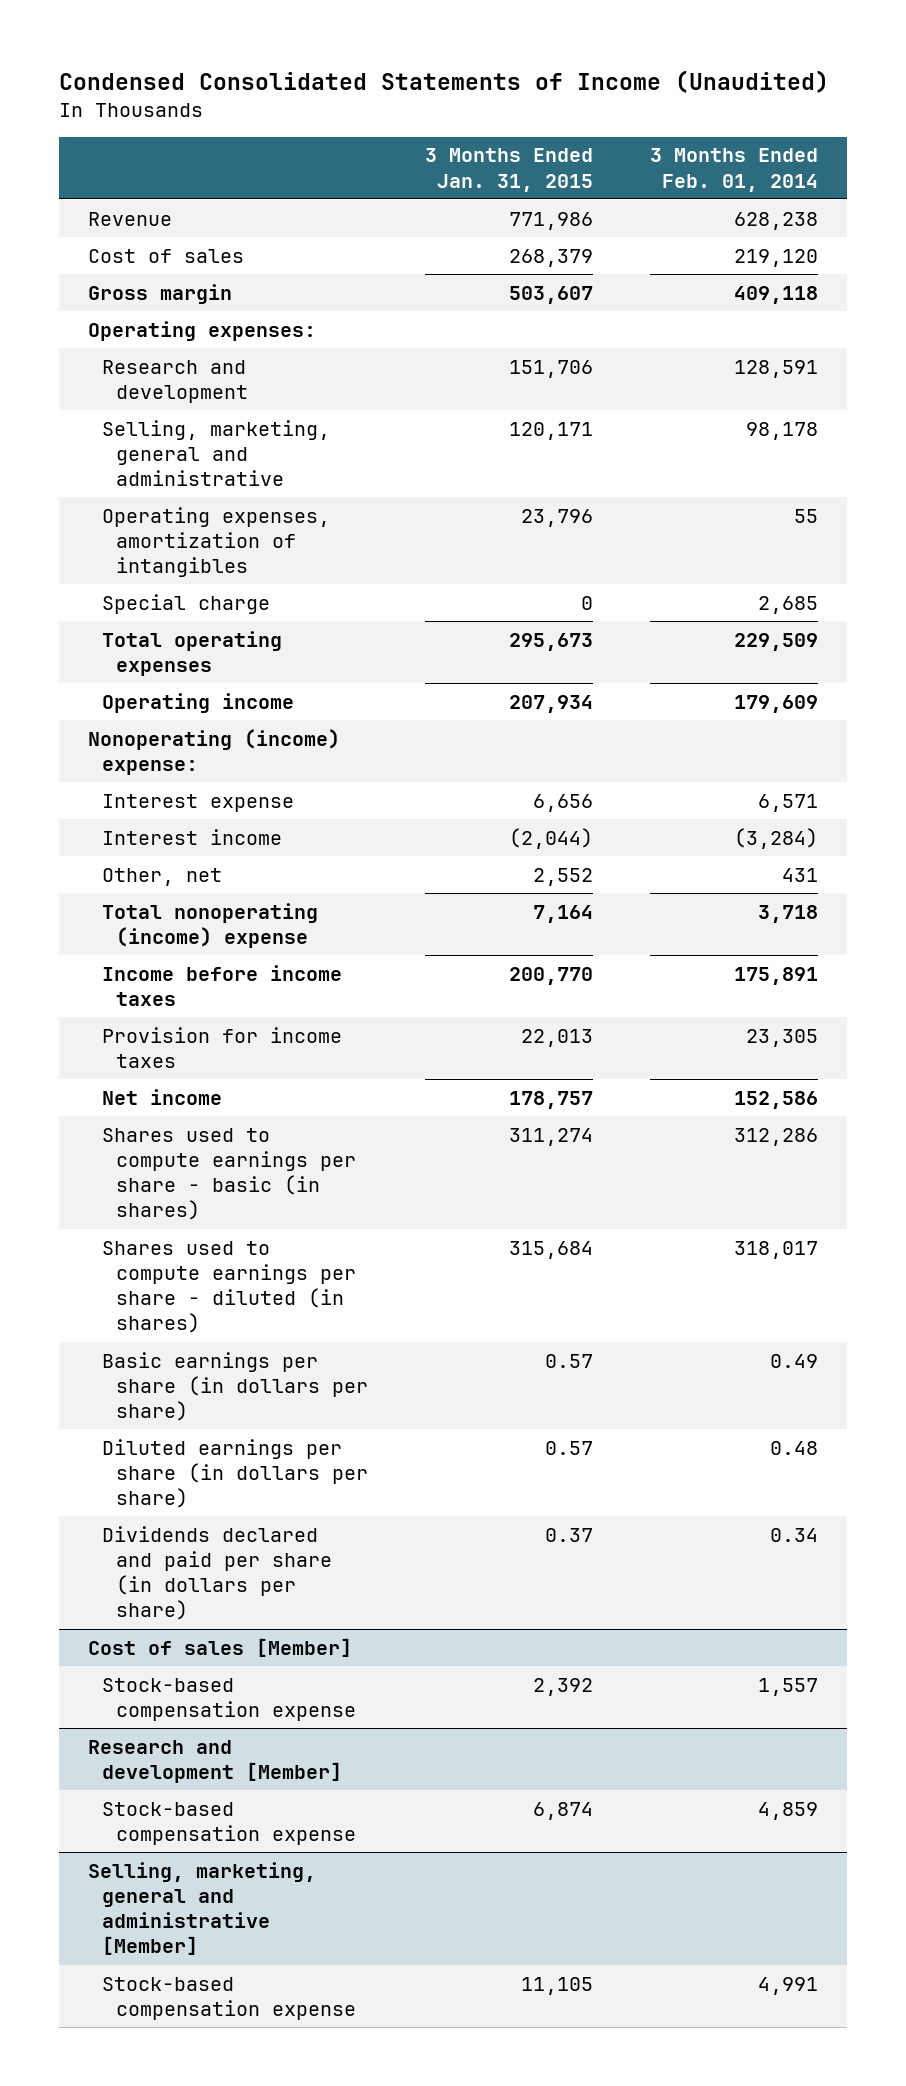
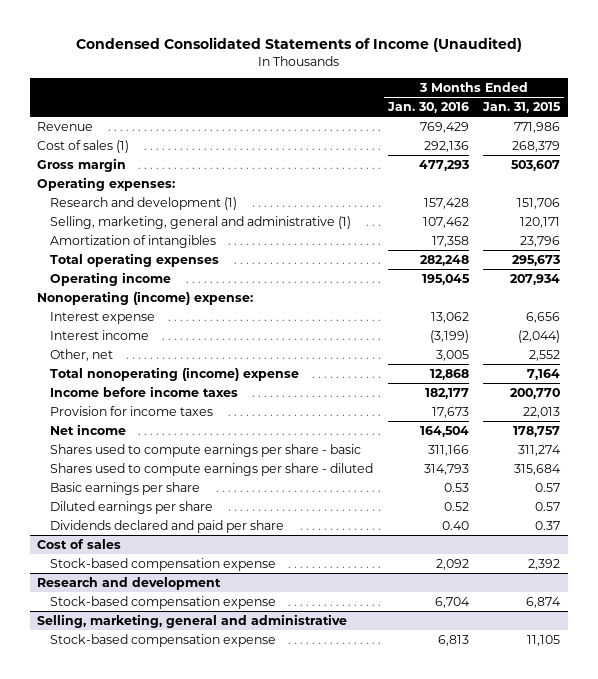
[650,148,819,192] 3 Months Ended Feb. 01, 2014 -> none
none -> [386,102,469,114] Jan. 30, 2016
[87,248,244,263] Cost of sales -> [37,139,130,153] Cost of sales (1)
[101,593,270,614] Special charge -> none
[101,359,249,403] Research and development -> [50,196,238,210] Research and development (1)
[101,419,330,487] Selling, marketing, general and administrative -> [50,215,352,229] Selling, marketing, general and administrative (1)
[101,506,330,578] Operating expenses, amortization of intangibles -> [50,234,217,248] Amortization of intangibles
[101,1127,357,1221] Shares used to compute earnings per share - basic (in shares) -> [50,443,362,457] Shares used to compute earnings per share - basic
[101,1240,357,1334] Shares used to compute earnings per share - diluted (in shares) -> [50,462,374,476] Shares used to compute earnings per share - diluted
[101,1351,369,1422] Basic earnings per share (in dollars per share) -> [50,481,201,495] Basic earnings per share
[101,1438,369,1509] Diluted earnings per share (in dollars per share) -> [50,500,214,514] Diluted earnings per share
[101,1525,333,1621] Dividends declared and paid per share (in dollars per share) -> [50,519,285,533] Dividends declared and paid per share
[87,1637,352,1657] Cost of sales [Member] -> [37,538,122,549] Cost of sales
[87,1739,342,1783] Research and development [Member] -> [37,576,222,590] Research and development
[87,1861,316,1956] Selling, marketing, general and administrative [Member] -> [37,613,348,628] Selling, marketing, general and administrative

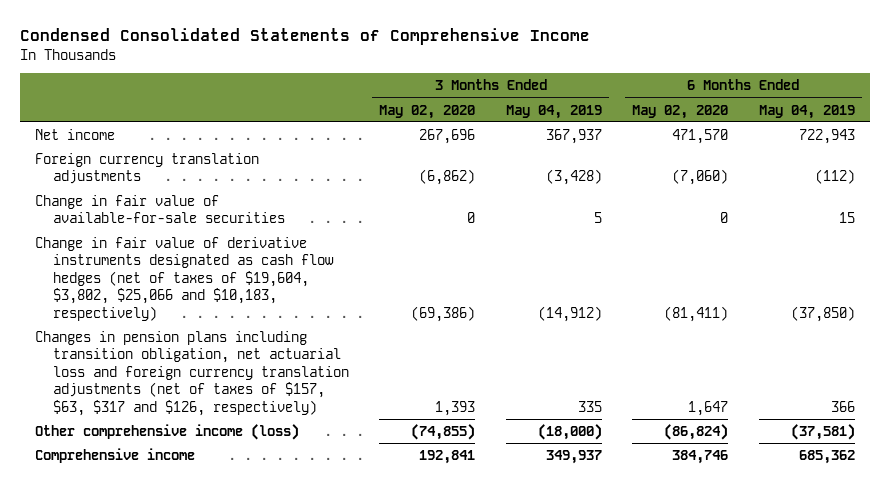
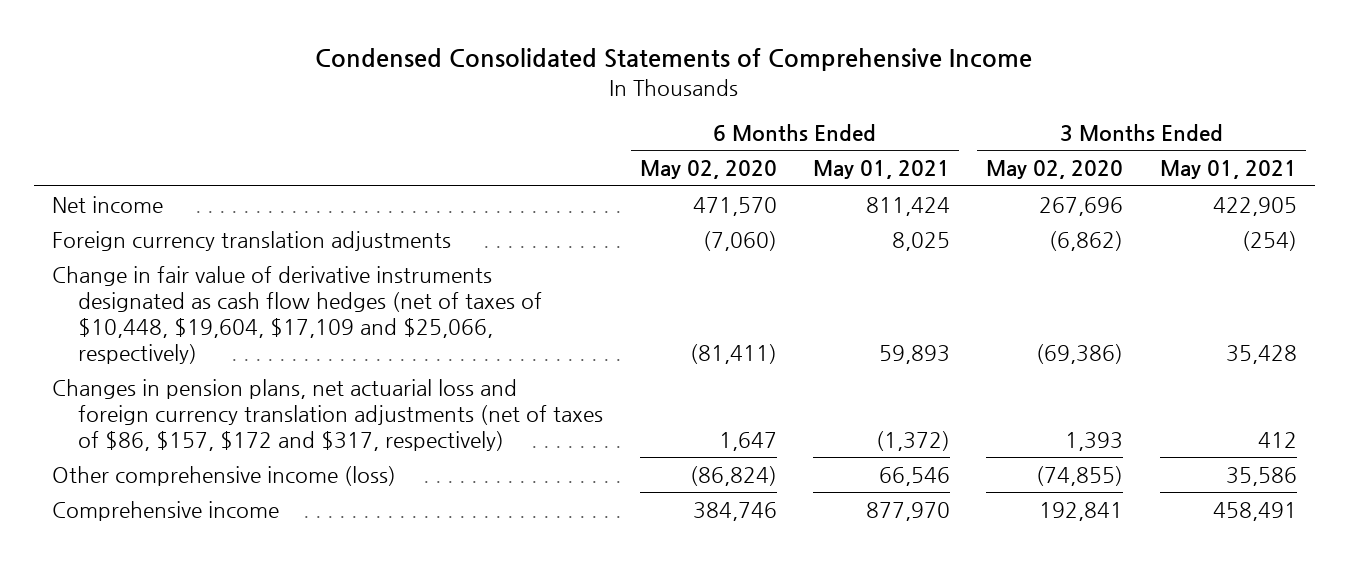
[505,104,602,119] May 04, 2019 -> none
[758,104,855,119] May 04, 2019 -> none
none -> [812,160,950,180] May 01, 2021
none -> [1159,160,1297,180] May 01, 2021
[35,194,285,224] Change in fair value of available-for-sale securities -> none
[35,236,334,321] Change in fair value of derivative instruments designated as cash flow hedges (net of taxes of $19,604, $3,802, $25,066 and $10,183, respectively) -> [51,265,543,364] Change in fair value of derivative instruments designated as cash flow hedges (net of taxes of $10,448, $19,604, $17,109 and $25,066, respectively)
[35,330,349,416] Changes in pension plans including transition obligation, net actuarial loss and foreign currency translation adjustments (net of taxes of $157, $63, $317 and $126, respectively) -> [51,378,604,451] Changes in pension plans, net actuarial loss and foreign currency translation adjustments (net of taxes of $86, $157, $172 and $317, respectively)

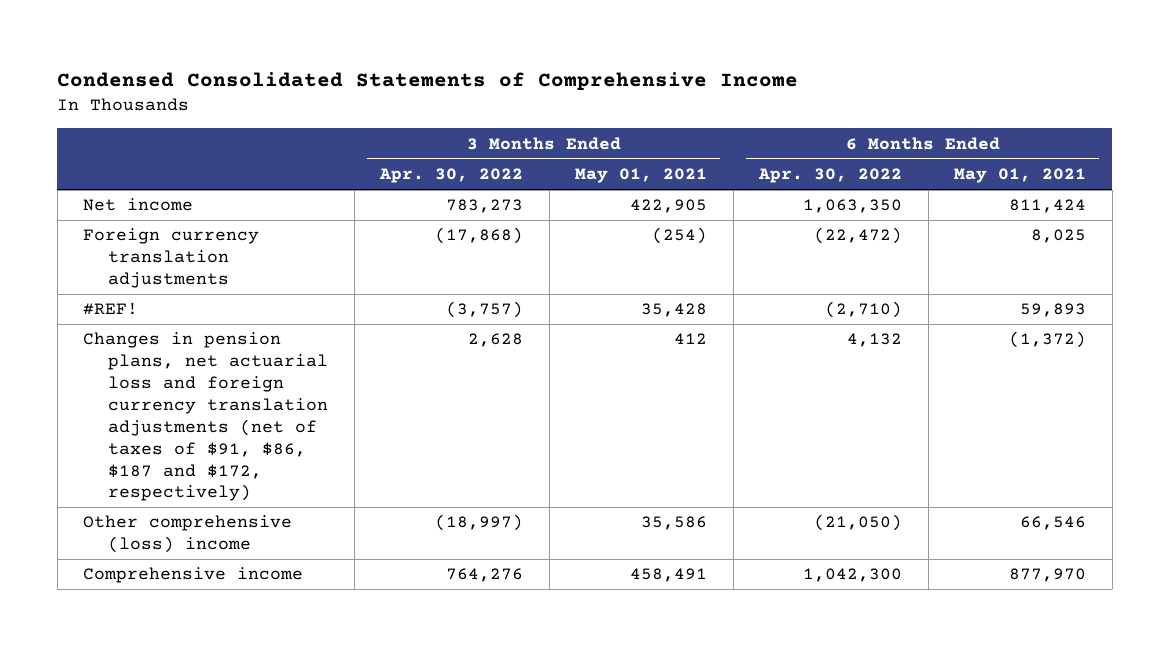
[639,160,777,180] May 02, 2020 -> none
[986,160,1124,180] May 02, 2020 -> none
none -> [379,168,524,184] Apr. 30, 2022
none -> [758,168,903,184] Apr. 30, 2022
[51,265,543,364] Change in fair value of derivative instruments designated as cash flow hedges (net of taxes of $10,448, $19,604, $17,109 and $25,066, respectively) -> [83,302,139,316] #REF!
[51,378,604,451] Changes in pension plans, net actuarial loss and foreign currency translation adjustments (net of taxes of $86, $157, $172 and $317, respectively) -> [83,332,329,502] Changes in pension plans, net actuarial loss and foreign currency translation adjustments (net of taxes of $91, $86, $187 and $172, respectively)
[51,465,396,486] Other comprehensive income (loss) -> [83,515,293,554] Other comprehensive (loss) income

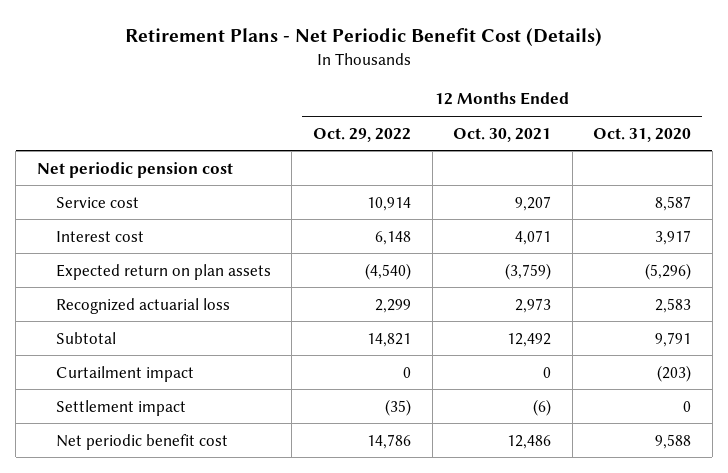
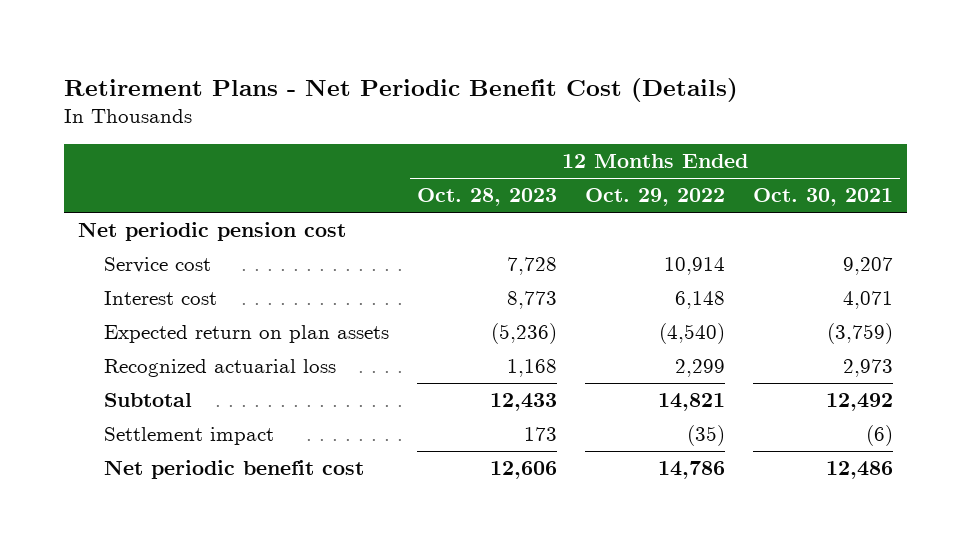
[593,127,692,142] Oct. 31, 2020 -> none
none -> [416,188,557,207] Oct. 28, 2023
[55,365,194,382] Curtailment impact -> none

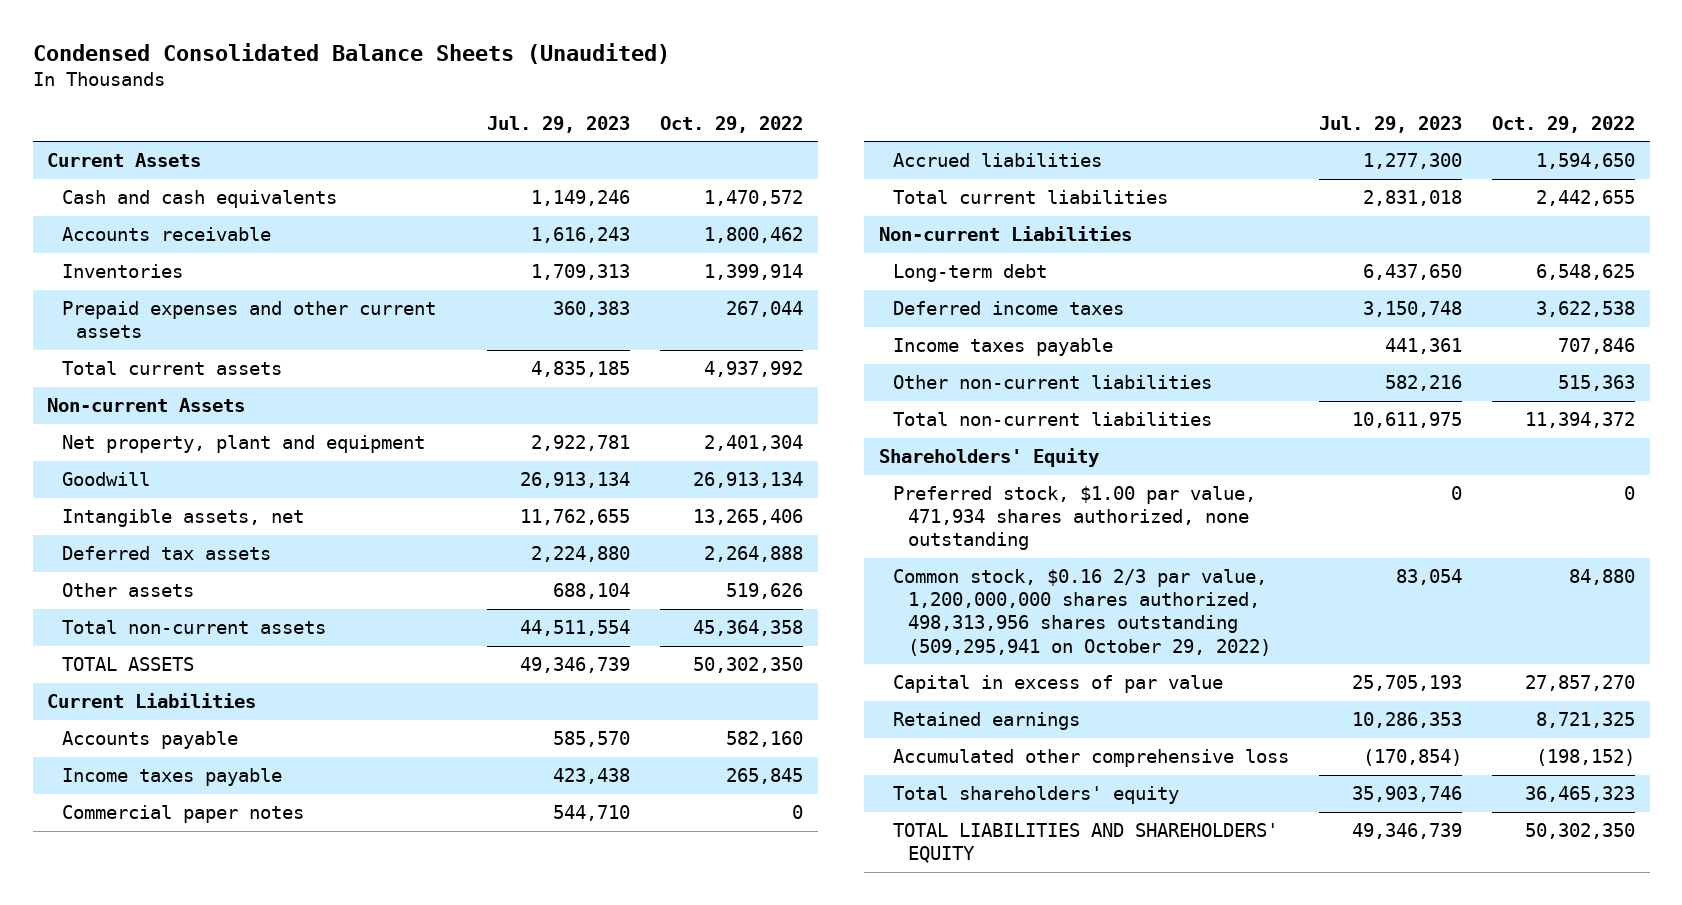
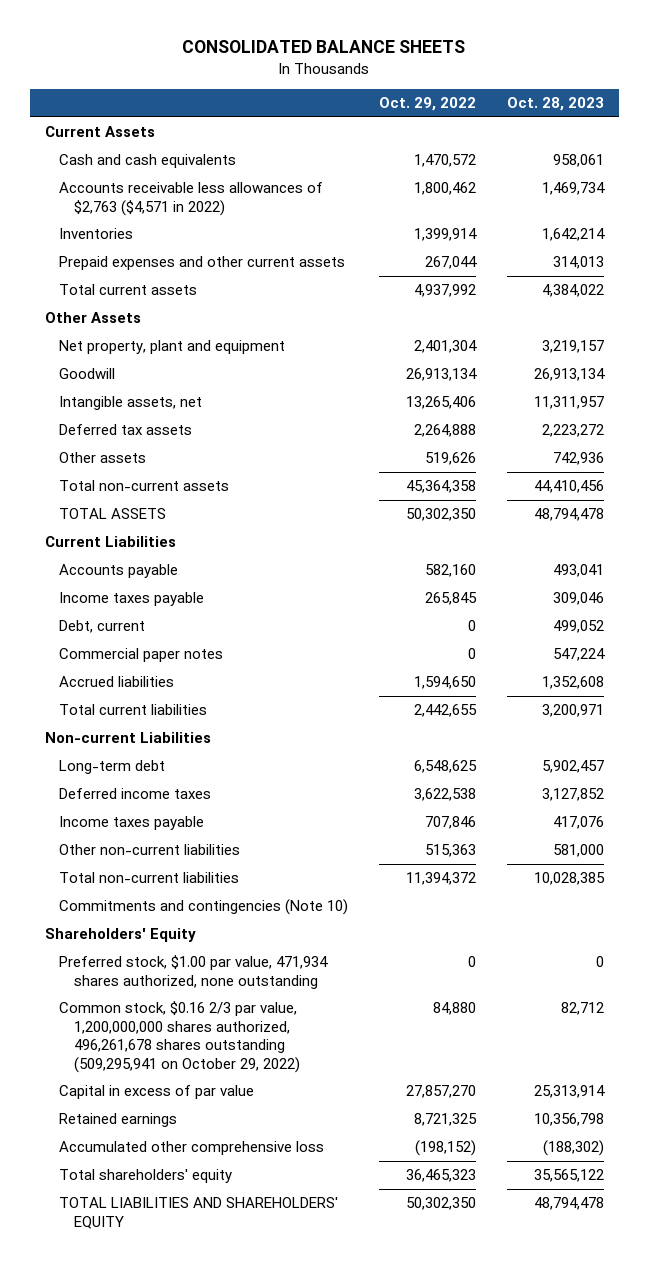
[32,43,670,65] Condensed Consolidated Balance Sheets (Unaudited) -> [182,40,466,54] CONSOLIDATED BALANCE SHEETS
[487,116,631,134] Jul. 29, 2023 -> none
none -> [506,97,604,112] Oct. 28, 2023
[61,227,271,242] Accounts receivable -> [59,182,324,216] Accounts receivable less allowances of $2,763 ($4,571 in 2022)
[47,398,246,413] Non-current Assets -> [45,312,142,324] Other Assets
none -> [59,620,146,634] Debt, current
none -> [59,899,349,916] Commitments and contingencies (Note 10)
[893,569,1271,656] Common stock, $0.16 2/3 par value, 1,200,000,000 shares authorized, 498,313,956 shares outstanding (509,295,941 on October 29, 2022) -> [59,1001,300,1073] Common stock, $0.16 2/3 par value, 1,200,000,000 shares authorized, 496,261,678 shares outstanding (509,295,941 on October 29, 2022)

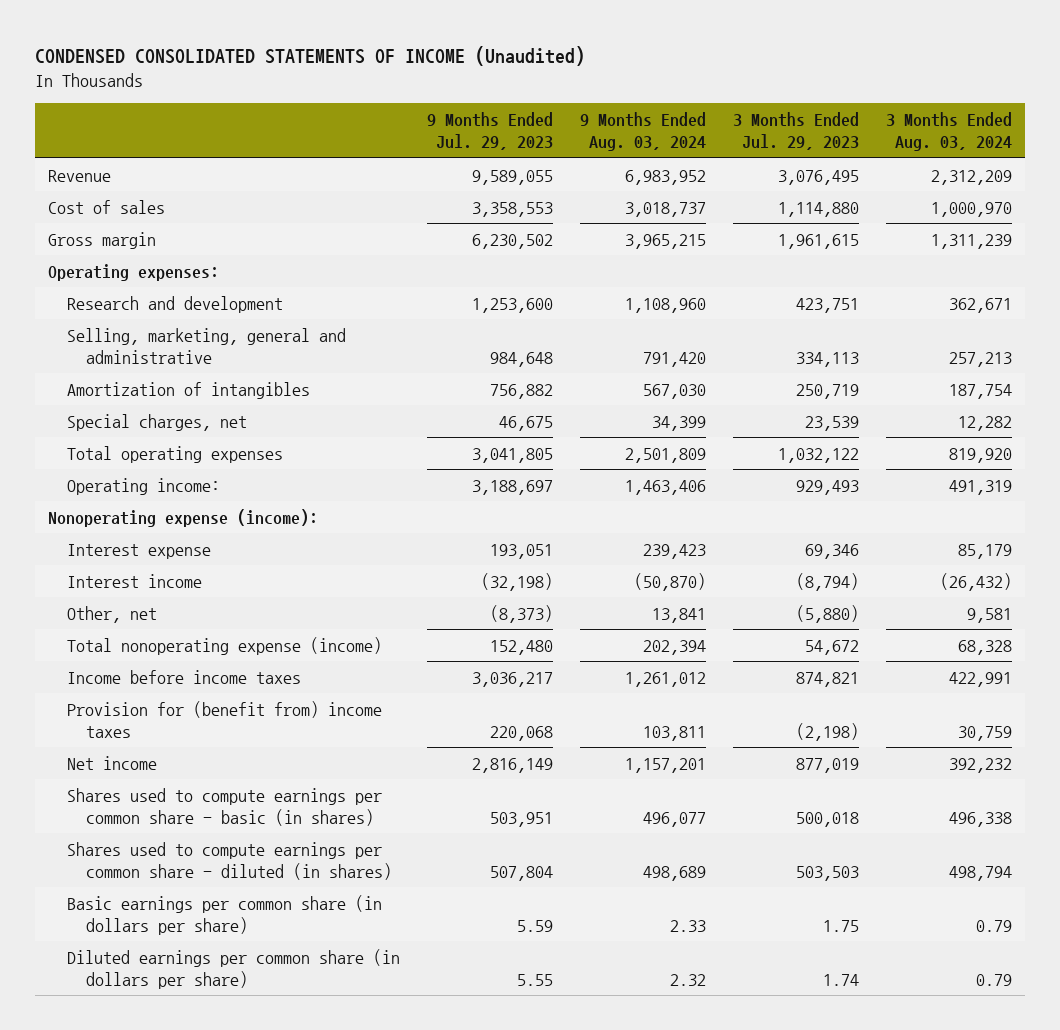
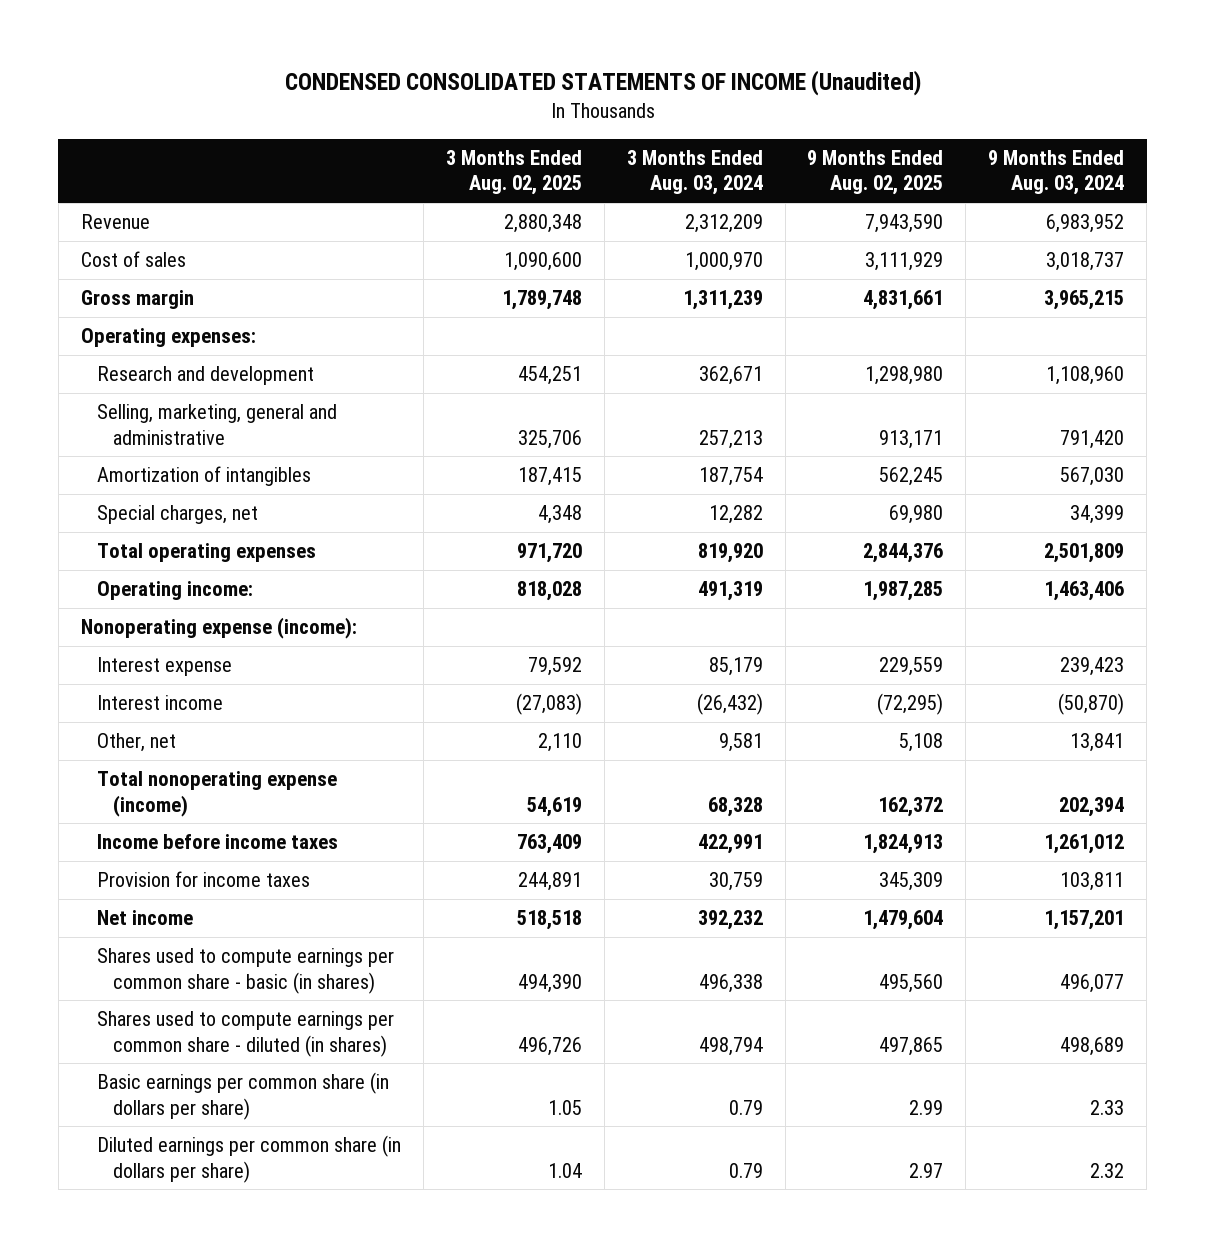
[427,111,554,151] 9 Months Ended Jul. 29, 2023 -> none
[732,111,859,151] 3 Months Ended Jul. 29, 2023 -> none
none -> [445,150,582,196] 3 Months Ended Aug. 02, 2025
none -> [807,150,944,196] 9 Months Ended Aug. 02, 2025
[67,700,383,739] Provision for (benefit from) income taxes -> [96,871,310,888] Provision for income taxes

